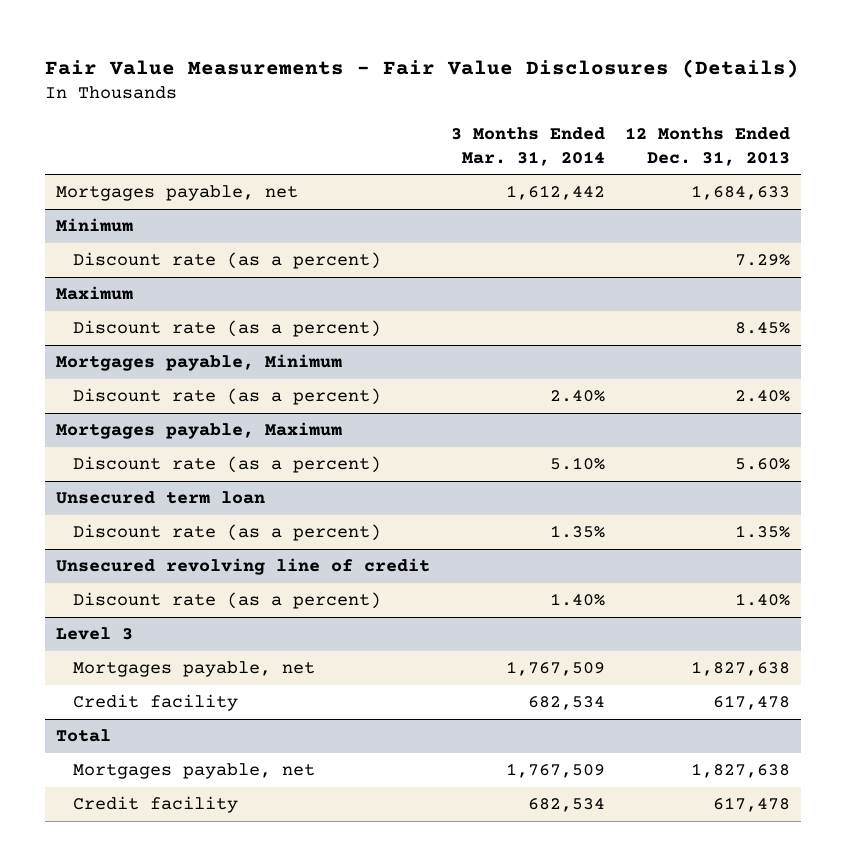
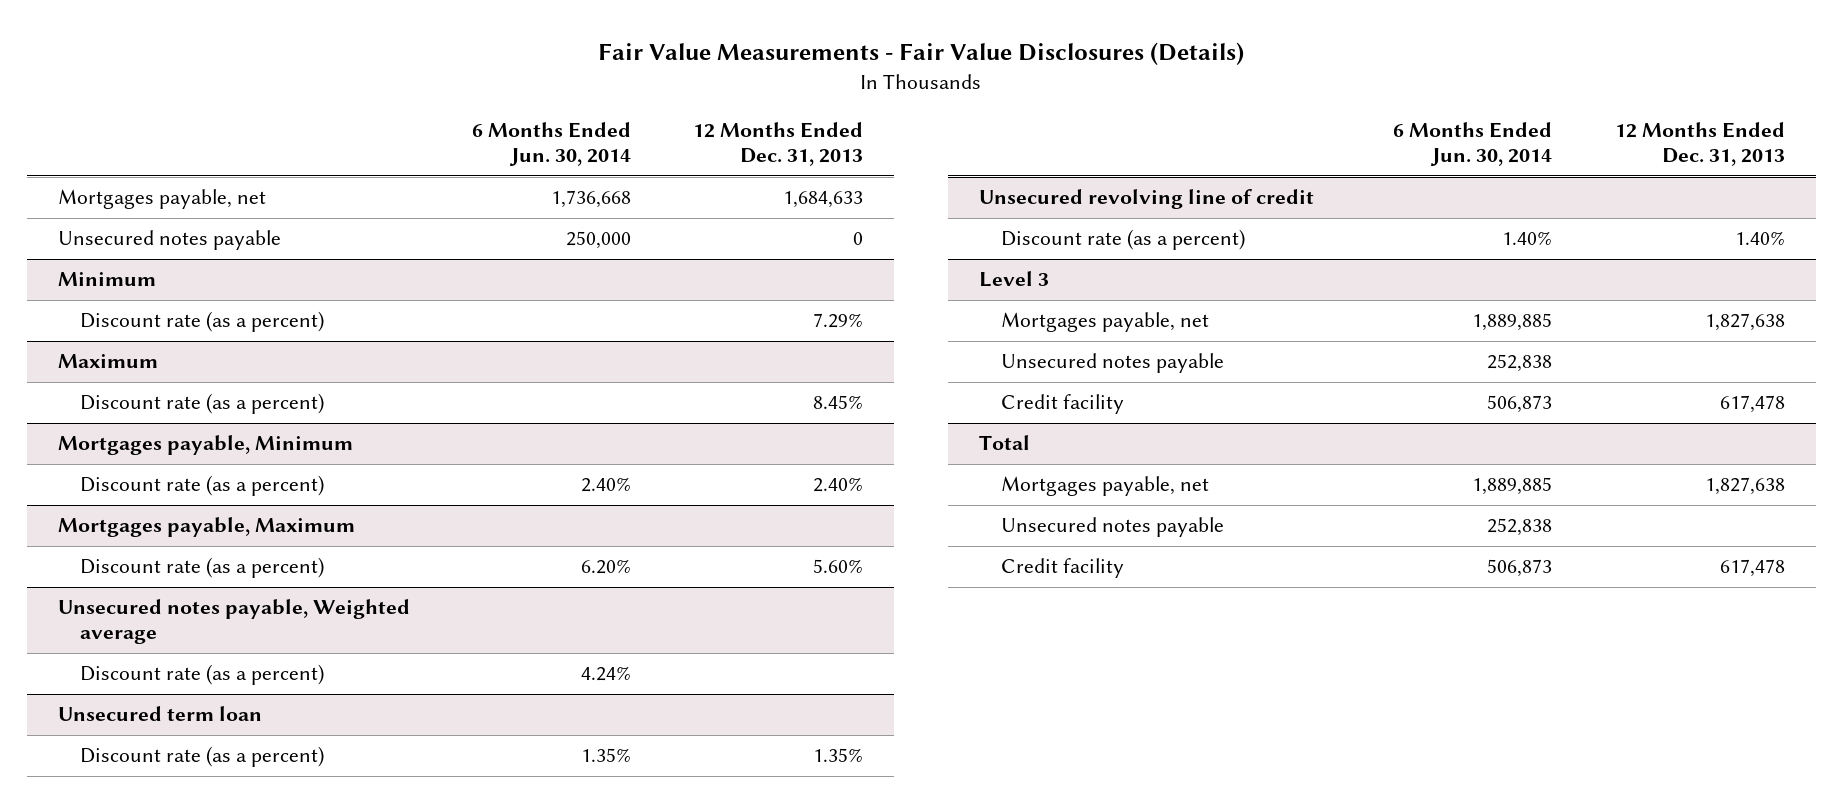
[450,127,605,166] 3 Months Ended Mar. 31, 2014 -> none
none -> [471,122,631,167] 6 Months Ended Jun. 30, 2014
none -> [57,230,281,251] Unsecured notes payable
none -> [57,599,410,645] Unsecured notes payable, Weighted average
none -> [80,664,325,686] Discount rate (as a percent)
none -> [1001,353,1225,374] Unsecured notes payable
none -> [1001,517,1225,538] Unsecured notes payable

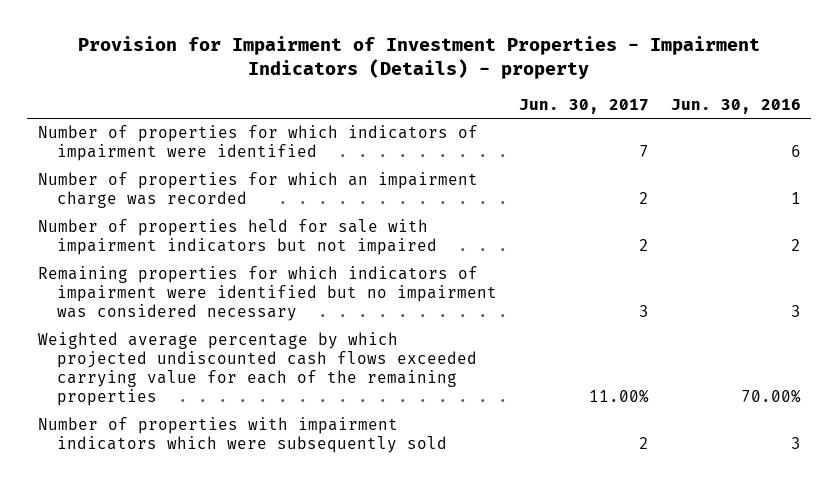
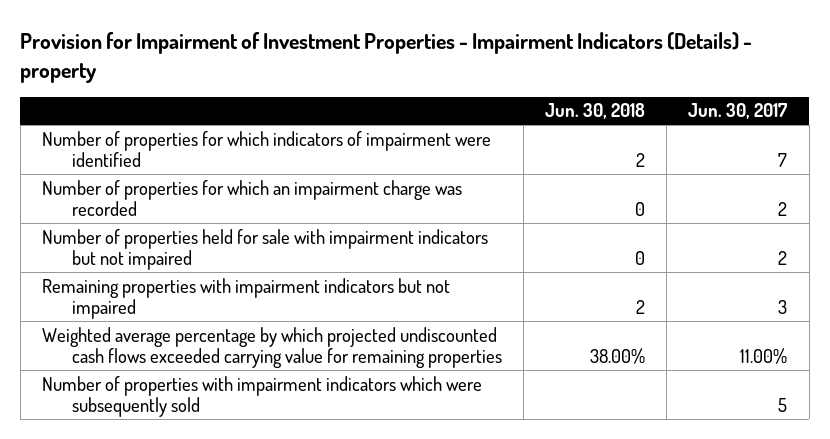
[670,98,801,114] Jun. 30, 2016 -> none
none -> [545,103,646,120] Jun. 30, 2018
[38,266,498,322] Remaining properties for which indicators of impairment were identified but no impairment was considered necessary -> [42,277,451,320] Remaining properties with impairment indicators but not impaired
[38,332,478,407] Weighted average percentage by which projected undiscounted cash flows exceeded carrying value for each of the remaining properties -> [42,326,502,369] Weighted average percentage by which projected undiscounted cash flows exceeded carrying value for remaining properties
[638,437,649,450] 2 -> [778,398,788,413] 5

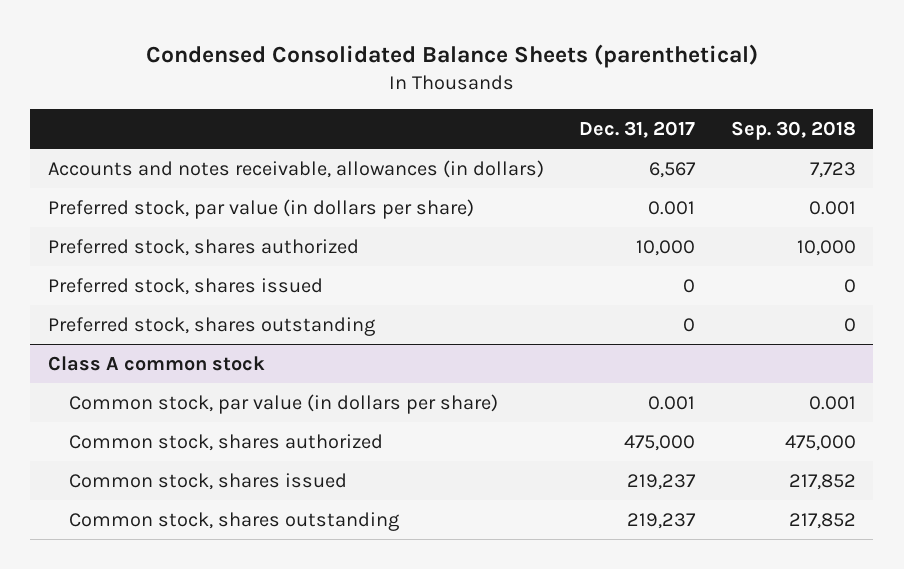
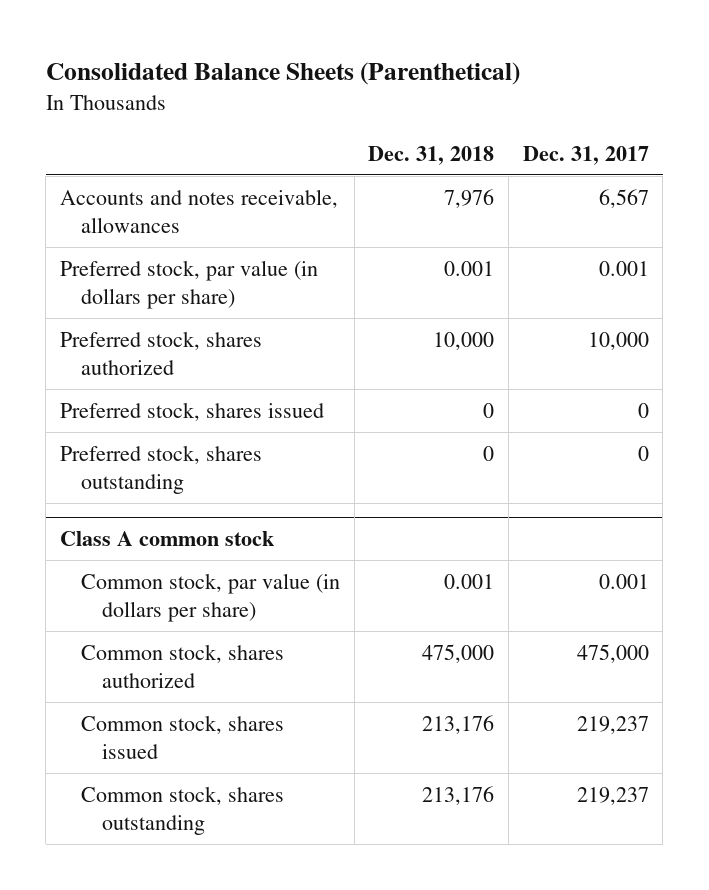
[145,43,758,68] Condensed Consolidated Balance Sheets (parenthetical) -> [45,62,520,86] Consolidated Balance Sheets (Parenthetical)
[730,120,856,140] Sep. 30, 2018 -> none
none -> [368,145,495,165] Dec. 31, 2018
[48,159,545,178] Accounts and notes receivable, allowances (in dollars) -> [60,188,339,233] Accounts and notes receivable, allowances

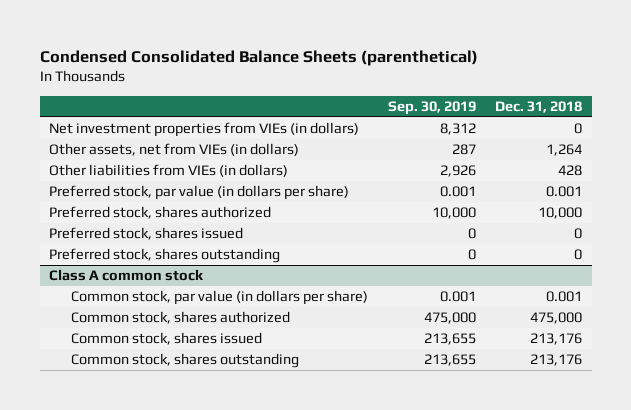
[45,62,520,86] Consolidated Balance Sheets (Parenthetical) -> [39,50,478,67] Condensed Consolidated Balance Sheets (parenthetical)
[522,145,649,165] Dec. 31, 2017 -> none
none -> [387,100,476,115] Sep. 30, 2019
[60,188,339,233] Accounts and notes receivable, allowances -> none
none -> [49,122,360,138] Net investment properties from VIEs (in dollars)
none -> [49,143,300,157] Other assets, net from VIEs (in dollars)
none -> [49,164,289,178] Other liabilities from VIEs (in dollars)

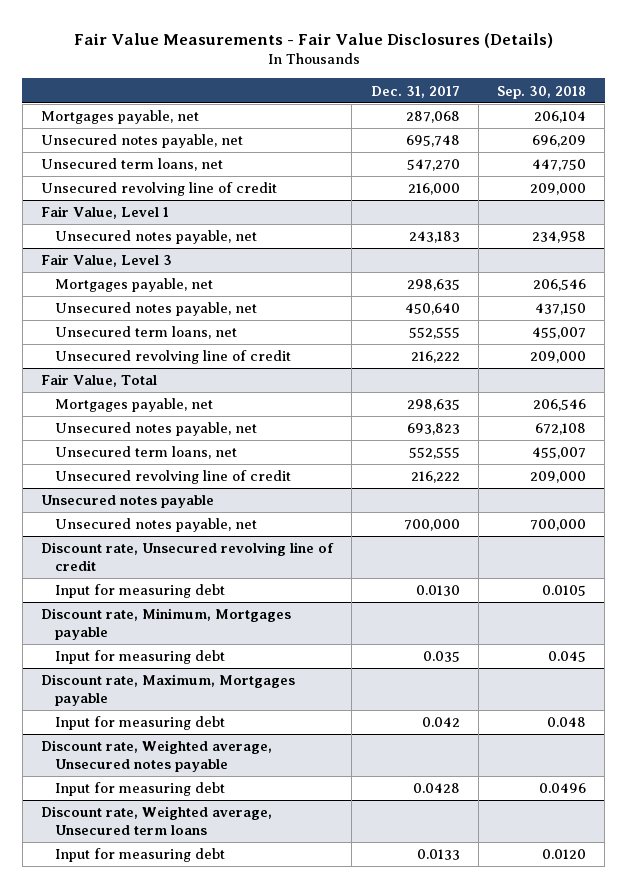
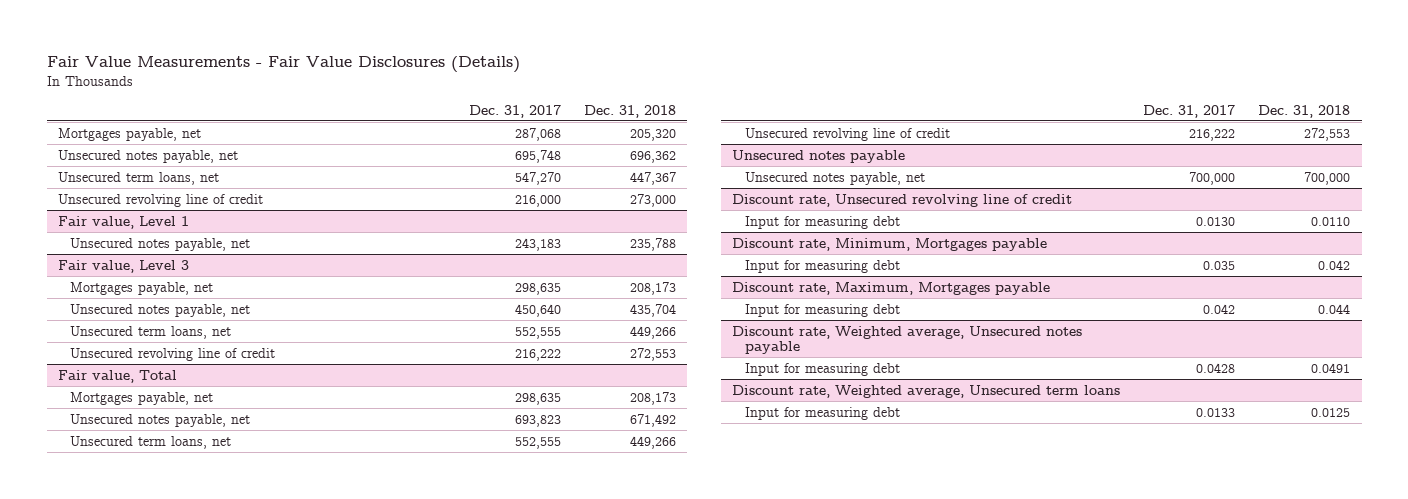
[497,85,587,99] Sep. 30, 2018 -> none
none -> [583,104,676,118] Dec. 31, 2018
[40,206,169,220] Fair Value, Level 1 -> [58,215,190,229] Fair value, Level 1
[40,254,172,268] Fair Value, Level 3 -> [58,259,190,273] Fair value, Level 3
[40,374,157,388] Fair Value, Total -> [58,369,178,383] Fair value, Total

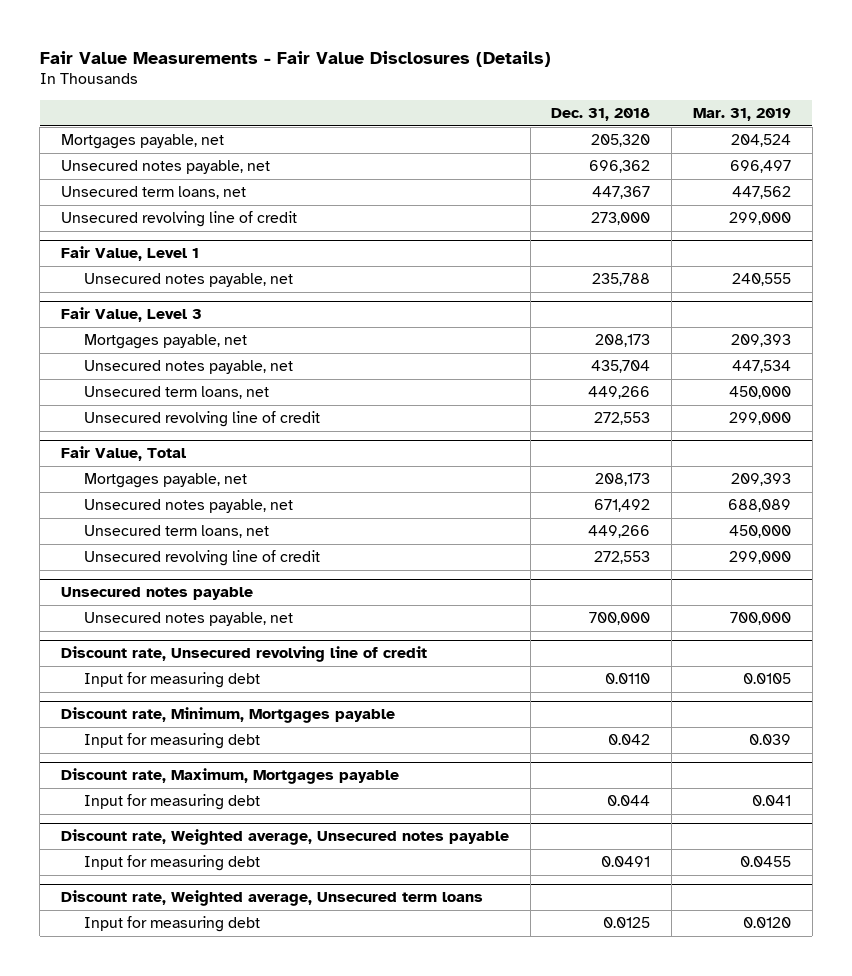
[468,104,561,118] Dec. 31, 2017 -> none
none -> [692,107,791,121] Mar. 31, 2019
[58,215,190,229] Fair value, Level 1 -> [60,246,199,262] Fair Value, Level 1
[58,259,190,273] Fair value, Level 3 -> [60,307,202,323] Fair Value, Level 3
[58,369,178,383] Fair value, Total -> [60,446,186,462] Fair Value, Total

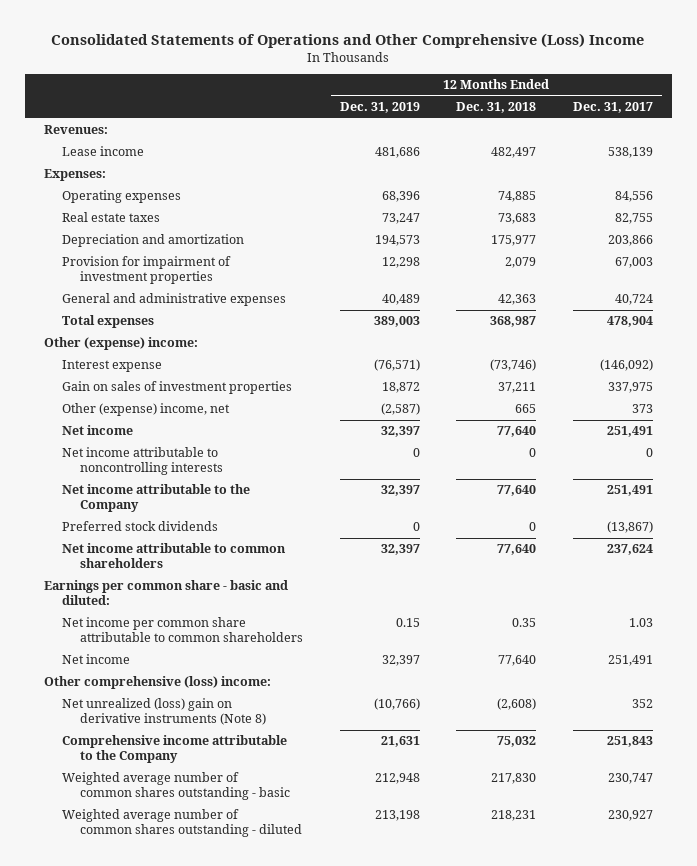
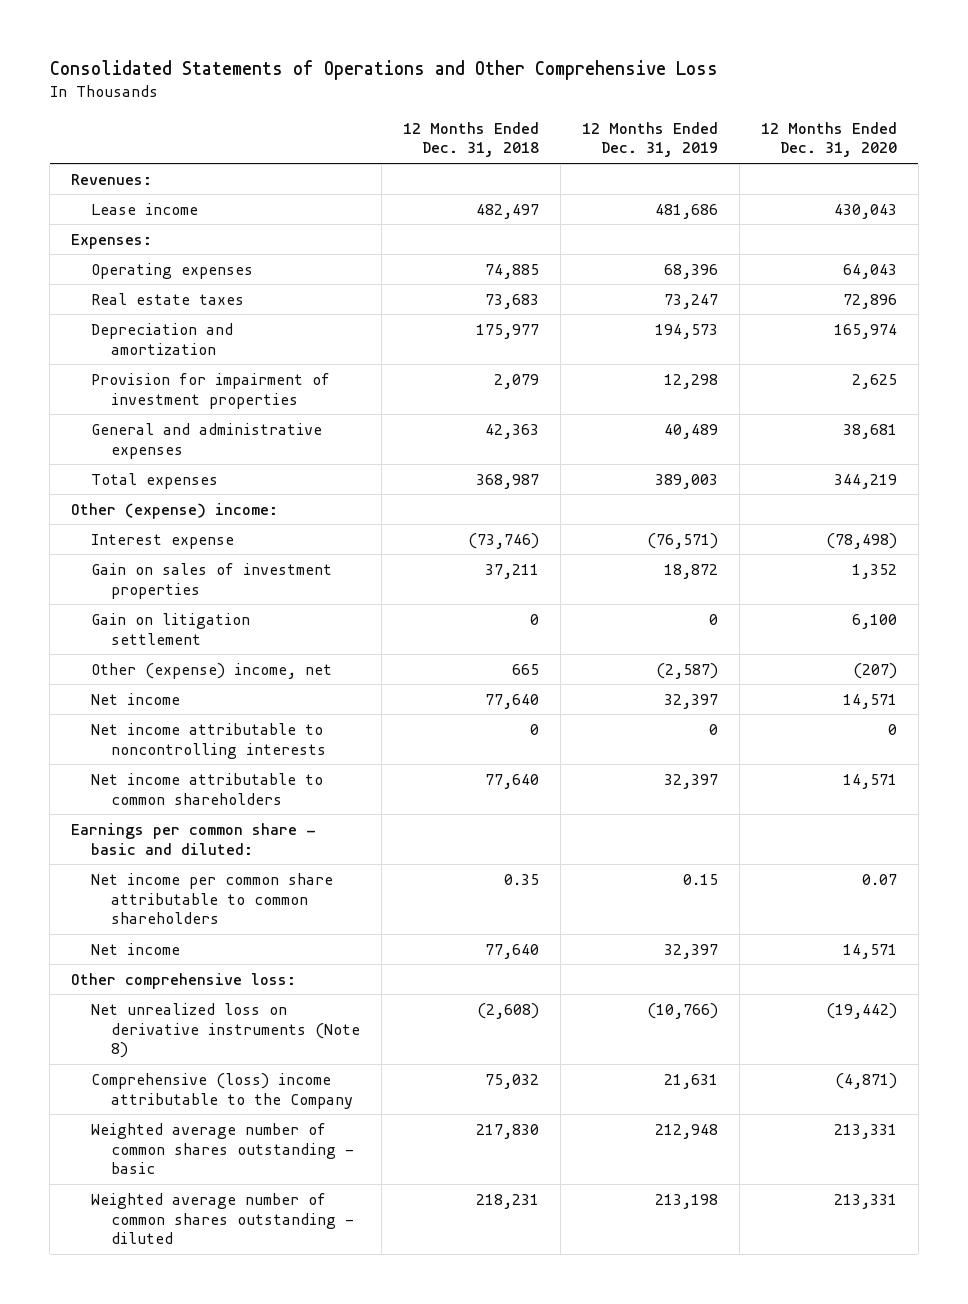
[51,32,645,48] Consolidated Statements of Operations and Other Comprehensive (Loss) Income -> [49,59,718,80] Consolidated Statements of Operations and Other Comprehensive Loss
[573,102,654,114] Dec. 31, 2017 -> none
none -> [760,121,897,158] 12 Months Ended Dec. 31, 2020
none -> [90,612,250,645] Gain on litigation settlement
[61,484,250,513] Net income attributable to the Company -> none
[61,521,218,532] Preferred stock dividends -> none
[43,676,271,690] Other comprehensive (loss) income: -> [71,972,297,989] Other comprehensive loss:
[61,698,266,726] Net unrealized (loss) gain on derivative instruments (Note 8) -> [90,1002,360,1059] Net unrealized loss on derivative instruments (Note 8)
[61,735,287,764] Comprehensive income attributable to the Company -> [90,1072,353,1109] Comprehensive (loss) income attributable to the Company

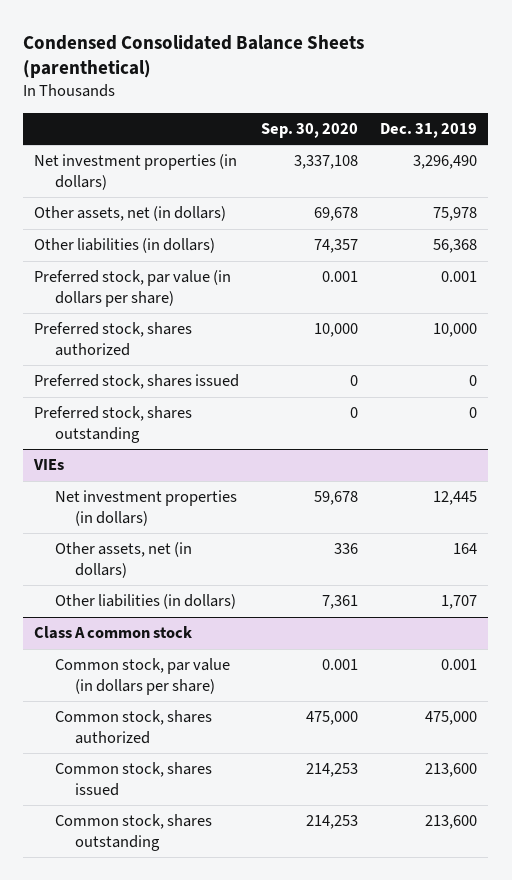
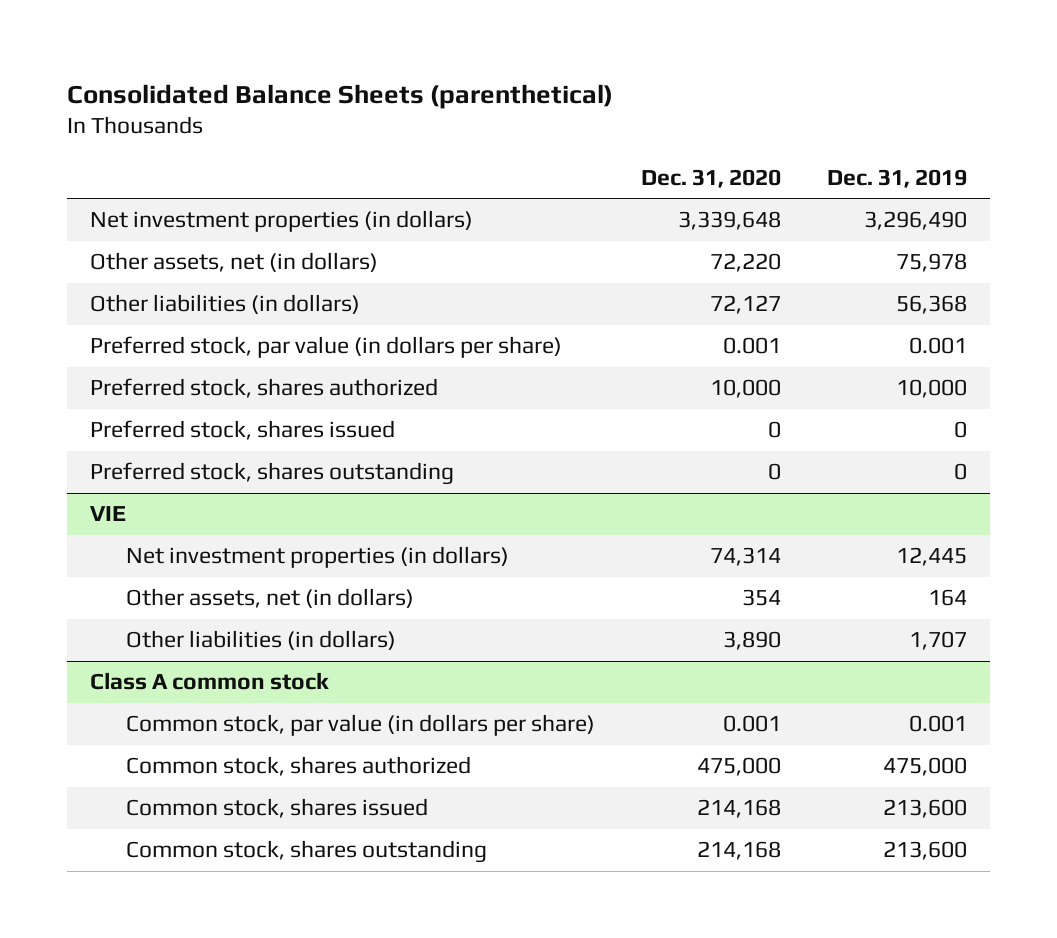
[23,34,365,79] Condensed Consolidated Balance Sheets (parenthetical) -> [67,83,614,109] Consolidated Balance Sheets (parenthetical)
[261,122,359,138] Sep. 30, 2020 -> none
none -> [640,168,781,188] Dec. 31, 2020
[33,459,65,471] VIEs -> [90,506,127,522] VIE

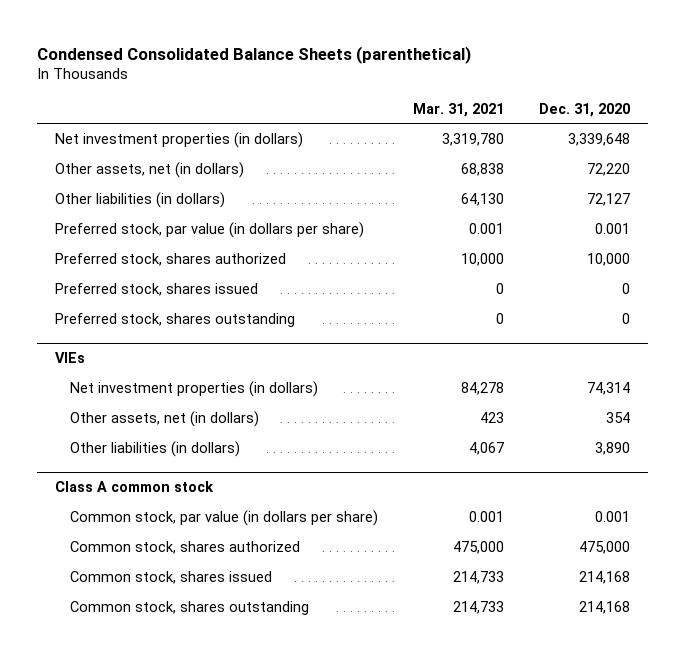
[67,83,614,109] Consolidated Balance Sheets (parenthetical) -> [37,45,472,64] Condensed Consolidated Balance Sheets (parenthetical)
[826,168,967,188] Dec. 31, 2019 -> none
none -> [412,102,504,117] Mar. 31, 2021
[90,506,127,522] VIE -> [54,352,85,364] VIEs

